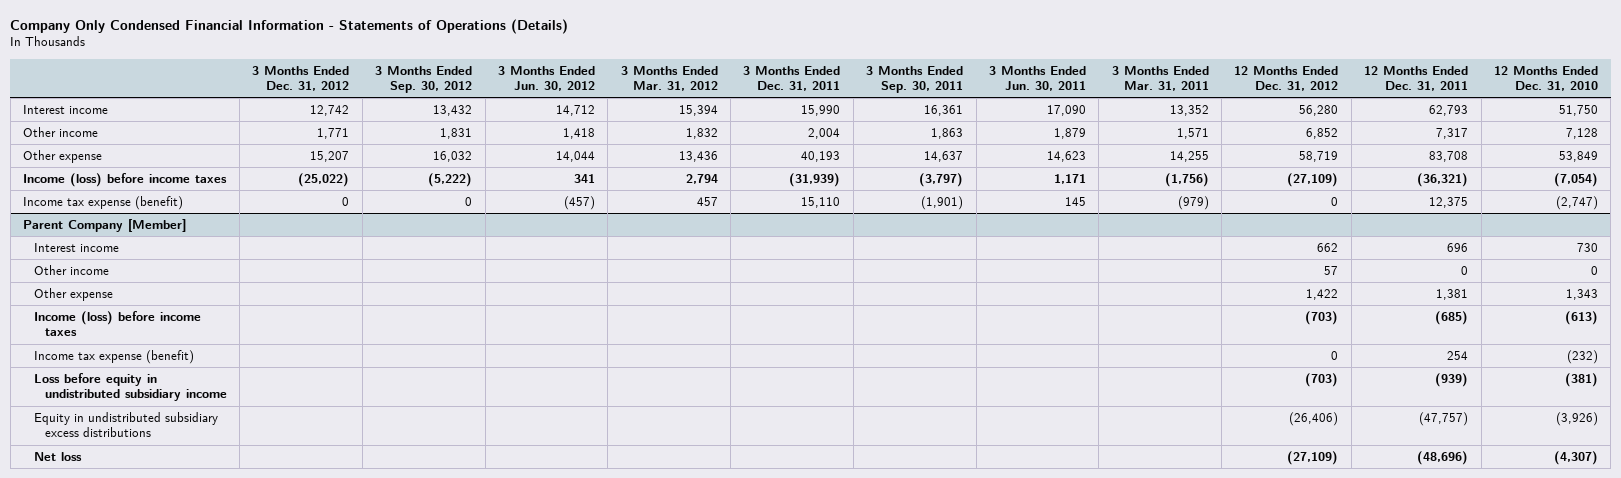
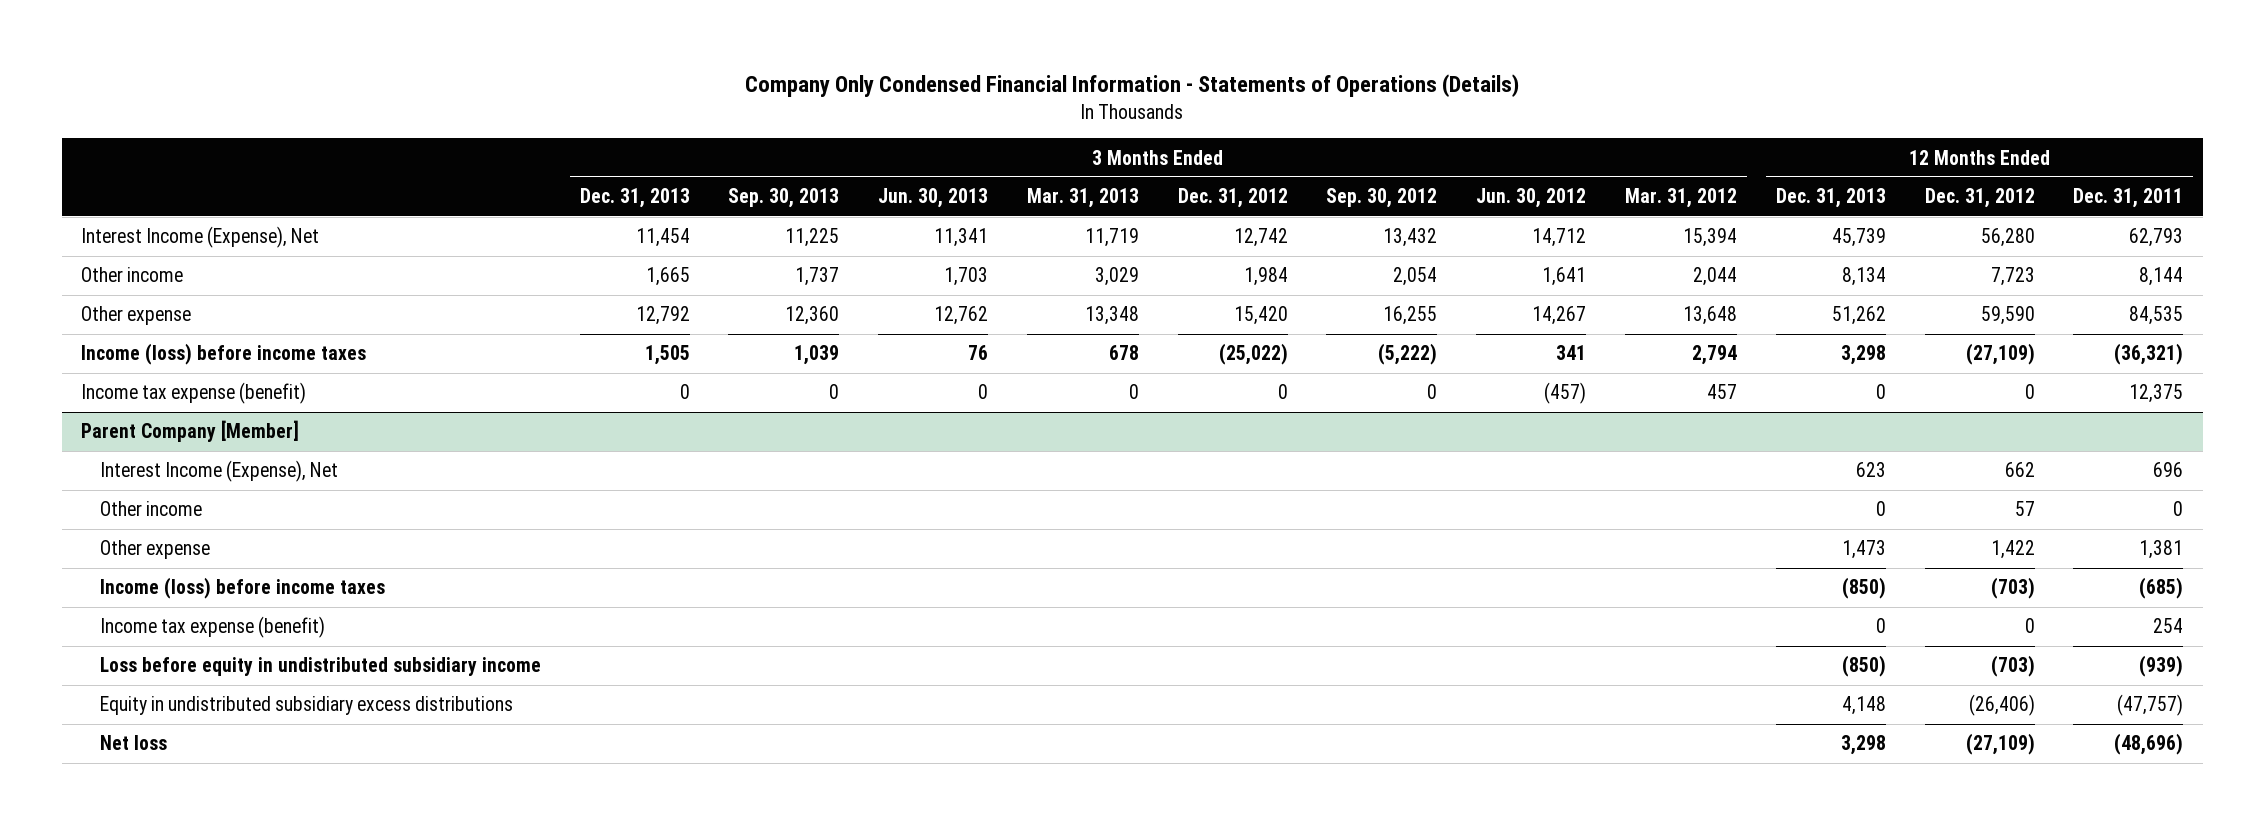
[743,65,841,91] 3 Months Ended Dec. 31, 2011 -> none
[866,65,964,93] 3 Months Ended Sep. 30, 2011 -> none
[988,65,1086,91] 3 Months Ended Jun. 30, 2011 -> none
[1111,65,1209,91] 3 Months Ended Mar. 31, 2011 -> none
[1493,65,1598,91] 12 Months Ended Dec. 31, 2010 -> none
none -> [579,188,690,209] Dec. 31, 2013
none -> [728,188,840,209] Sep. 30, 2013
none -> [878,188,989,209] Jun. 30, 2013
none -> [1026,188,1139,209] Mar. 31, 2013
none -> [1775,188,1886,209] Dec. 31, 2013
[23,104,109,114] Interest income -> [81,226,320,249] Interest Income (Expense), Net
[317,127,350,139] 1,771 -> [1243,267,1288,287] 1,984
[440,127,473,139] 1,831 -> [1393,267,1438,287] 2,054
[562,127,595,139] 1,418 -> [1542,267,1587,287] 1,641
[685,127,718,139] 1,832 -> [1693,267,1738,287] 2,044
[1306,127,1339,139] 6,852 -> [1990,267,2035,287] 7,723
[1436,127,1469,139] 7,317 -> [2139,267,2184,287] 8,144
[310,150,350,162] 15,207 -> [1233,306,1288,326] 15,420
[433,150,473,162] 16,032 -> [1383,306,1438,326] 16,255
[555,150,595,162] 14,044 -> [1532,306,1587,326] 14,267
[678,150,718,162] 13,436 -> [1683,306,1738,326] 13,648
[1299,150,1339,162] 58,719 -> [1980,306,2035,326] 59,590
[1429,150,1469,162] 83,708 -> [2129,306,2184,326] 84,535
[33,242,119,252] Interest income -> [99,460,338,483] Interest Income (Expense), Net

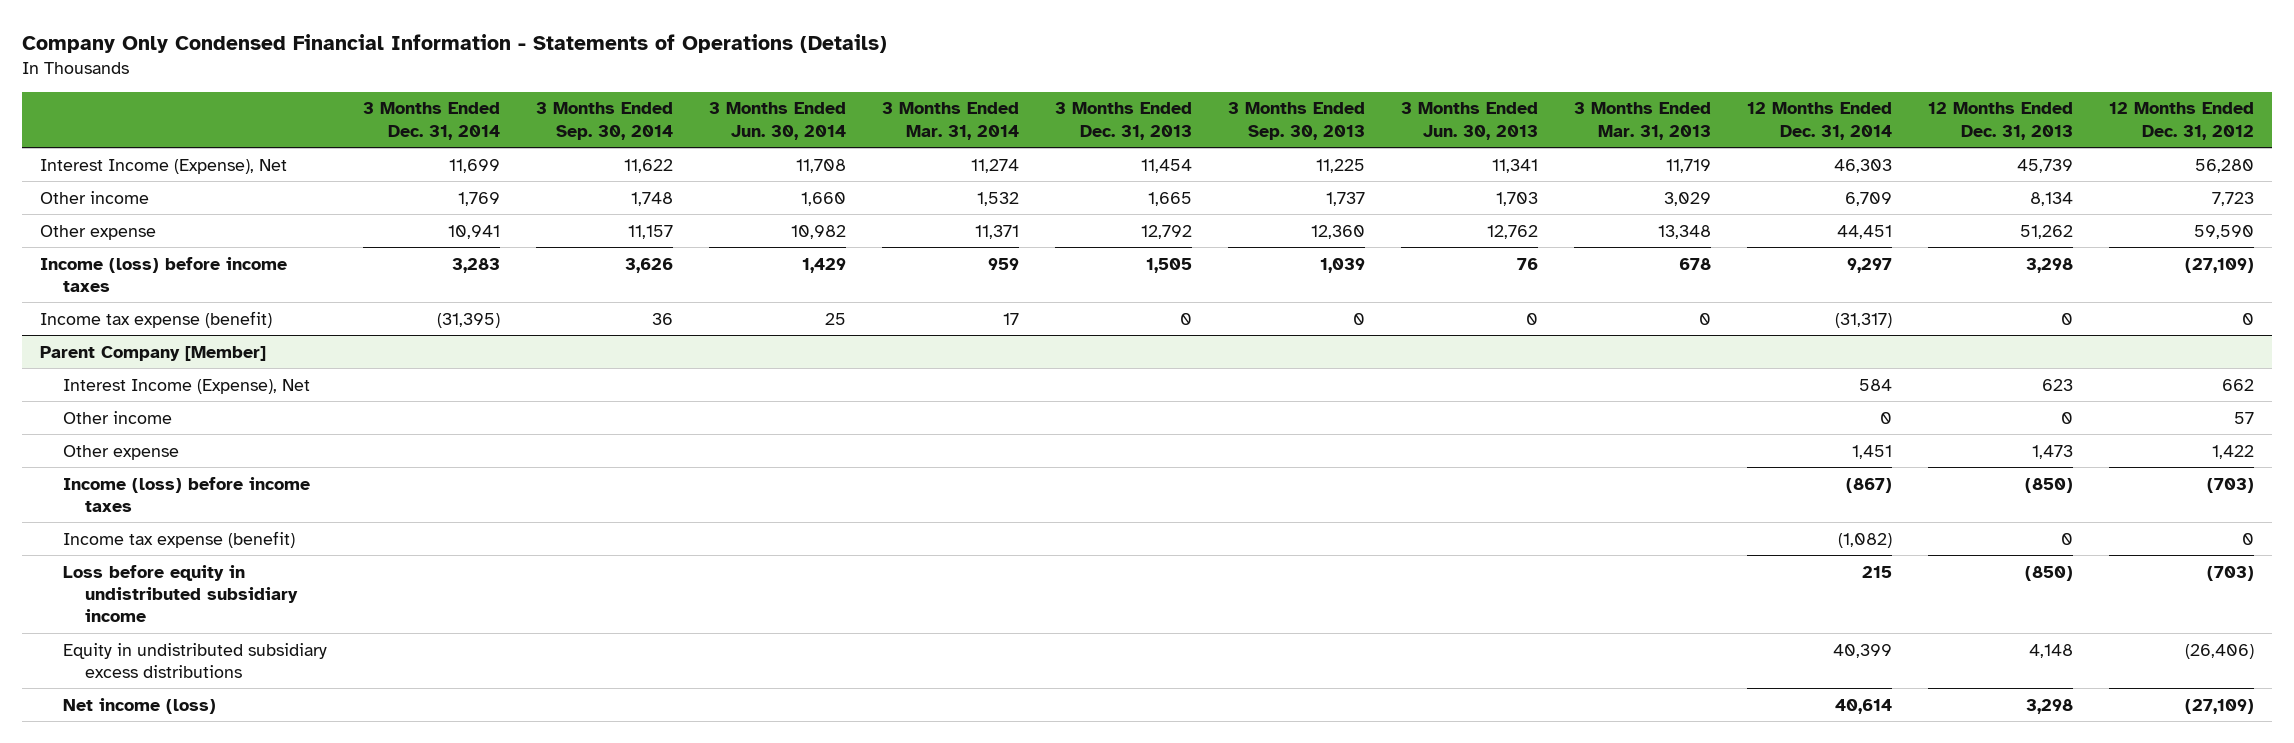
[1177,188,1288,209] Dec. 31, 2012 -> none
[1326,188,1438,209] Sep. 30, 2012 -> none
[1476,188,1587,209] Jun. 30, 2012 -> none
[1625,188,1738,209] Mar. 31, 2012 -> none
[2073,188,2184,209] Dec. 31, 2011 -> none
none -> [362,102,500,140] 3 Months Ended Dec. 31, 2014
none -> [535,102,673,140] 3 Months Ended Sep. 30, 2014
none -> [708,102,846,140] 3 Months Ended Jun. 30, 2014
none -> [881,102,1019,140] 3 Months Ended Mar. 31, 2014
none -> [1747,102,1893,140] 12 Months Ended Dec. 31, 2014
[99,735,167,751] Net loss -> [62,697,216,714] Net income (loss)

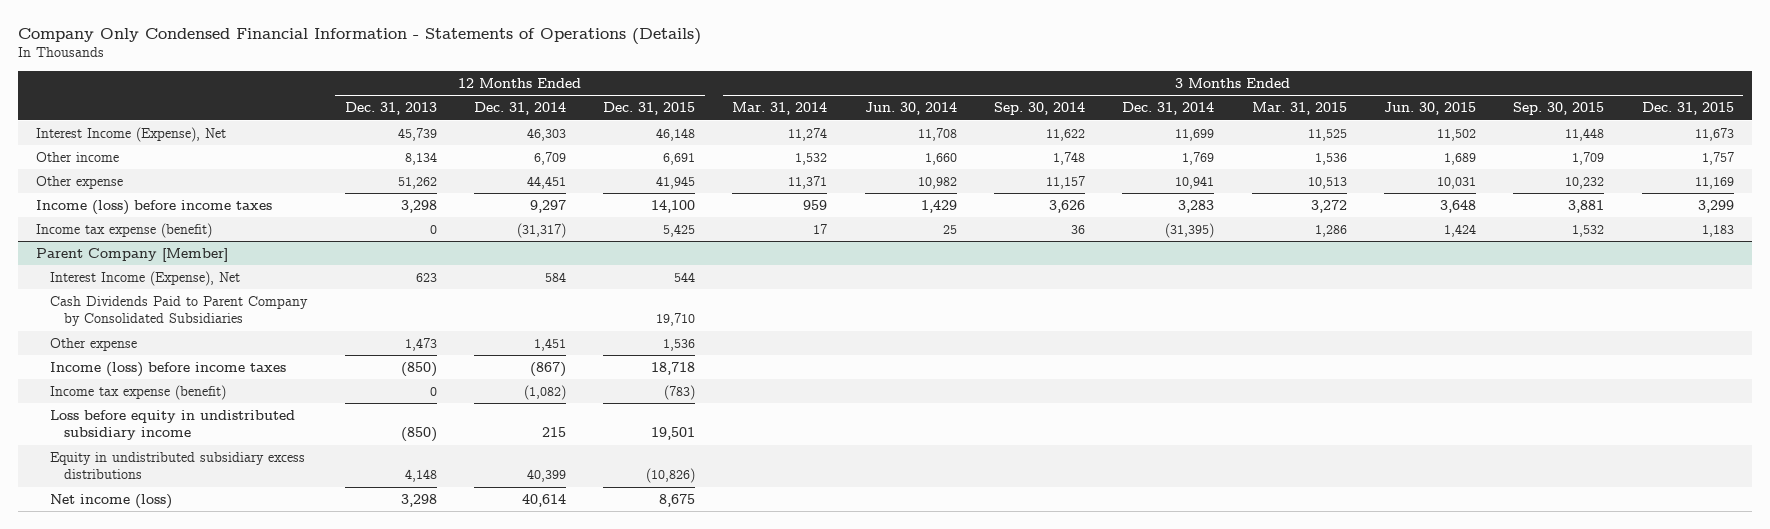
[1055,102,1193,140] 3 Months Ended Dec. 31, 2013 -> none
[1228,102,1366,140] 3 Months Ended Sep. 30, 2013 -> none
[1401,102,1539,140] 3 Months Ended Jun. 30, 2013 -> none
[1574,102,1712,140] 3 Months Ended Mar. 31, 2013 -> none
[2109,102,2255,140] 12 Months Ended Dec. 31, 2012 -> none
none -> [603,102,696,116] Dec. 31, 2015
none -> [1251,102,1347,116] Mar. 31, 2015
none -> [1384,102,1477,116] Jun. 30, 2015
none -> [1513,102,1605,116] Sep. 30, 2015
none -> [1641,102,1734,116] Dec. 31, 2015
[62,410,172,424] Other income -> none
none -> [50,295,309,327] Cash Dividends Paid to Parent Company by Consolidated Subsidiaries

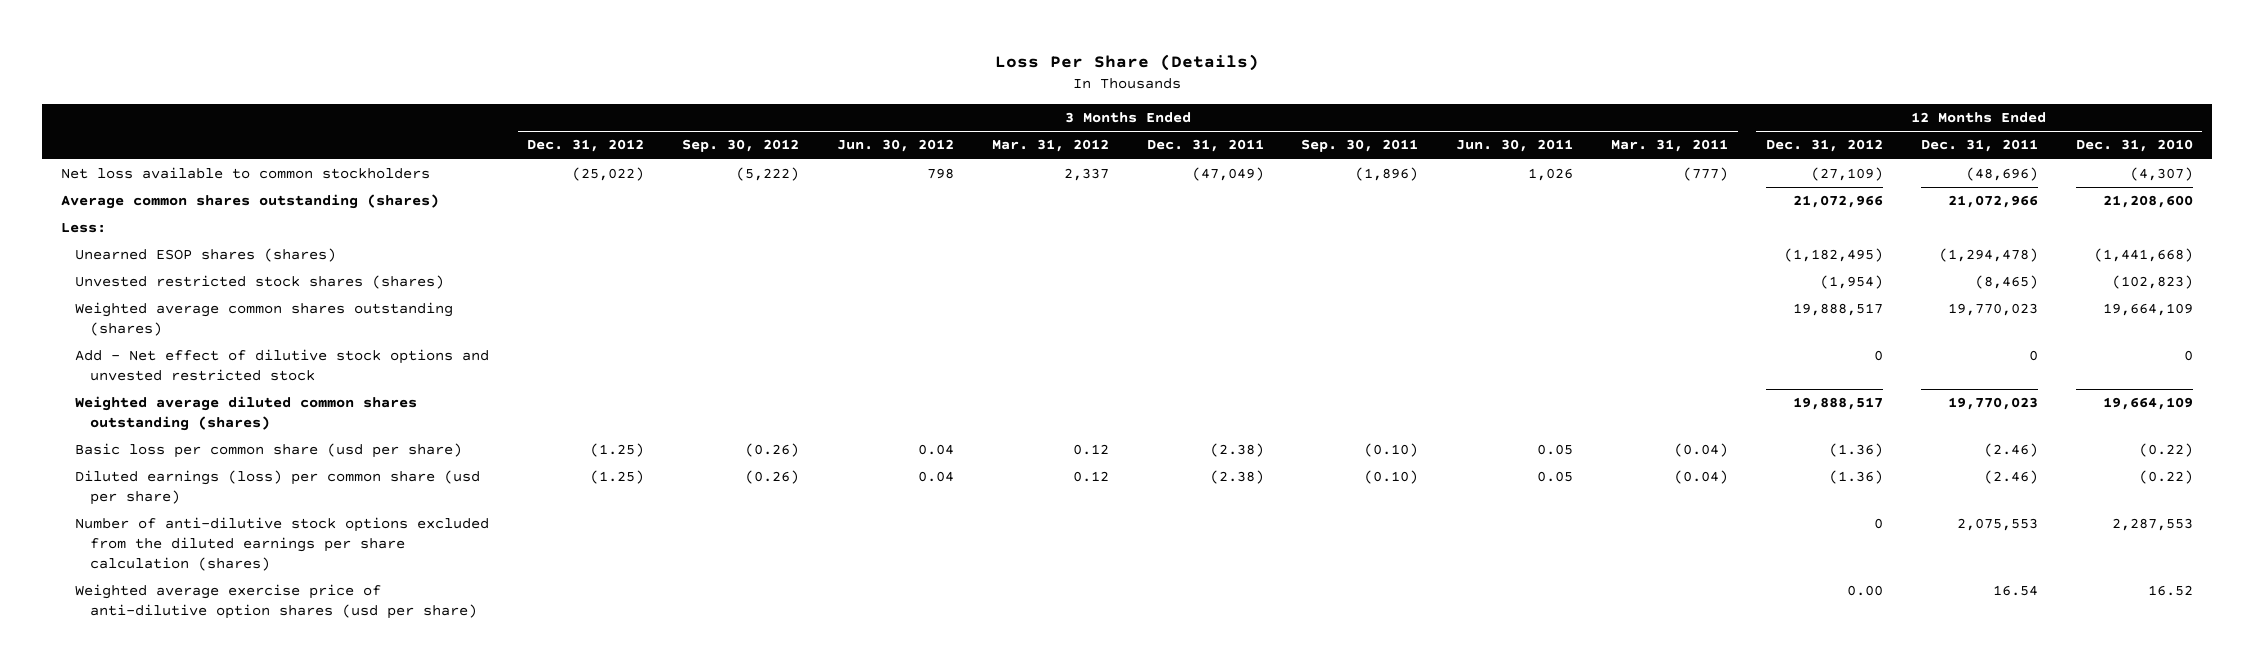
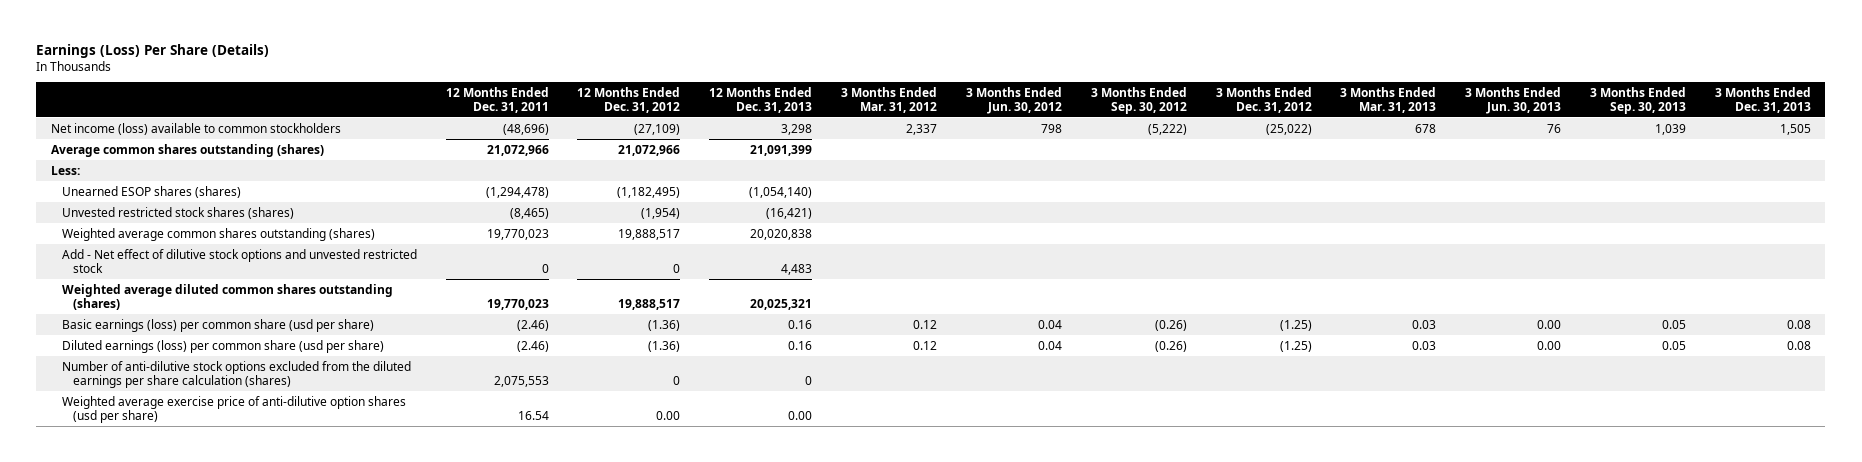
[994,53,1259,71] Loss Per Share (Details) -> [36,43,270,58] Earnings (Loss) Per Share (Details)
[1146,139,1264,153] Dec. 31, 2011 -> none
[1301,139,1419,153] Sep. 30, 2011 -> none
[1456,139,1574,153] Jun. 30, 2011 -> none
[1611,139,1729,153] Mar. 31, 2011 -> none
[2075,139,2193,153] Dec. 31, 2010 -> none
none -> [709,86,813,113] 12 Months Ended Dec. 31, 2013
none -> [1340,86,1437,113] 3 Months Ended Mar. 31, 2013
none -> [1465,86,1562,114] 3 Months Ended Jun. 30, 2013
none -> [1590,86,1687,114] 3 Months Ended Sep. 30, 2013
none -> [1714,86,1811,113] 3 Months Ended Dec. 31, 2013
[61,167,431,180] Net loss available to common stockholders -> [50,122,341,135] Net income (loss) available to common stockholders
[75,443,463,459] Basic loss per common share (usd per share) -> [61,318,374,332] Basic earnings (loss) per common share (usd per share)

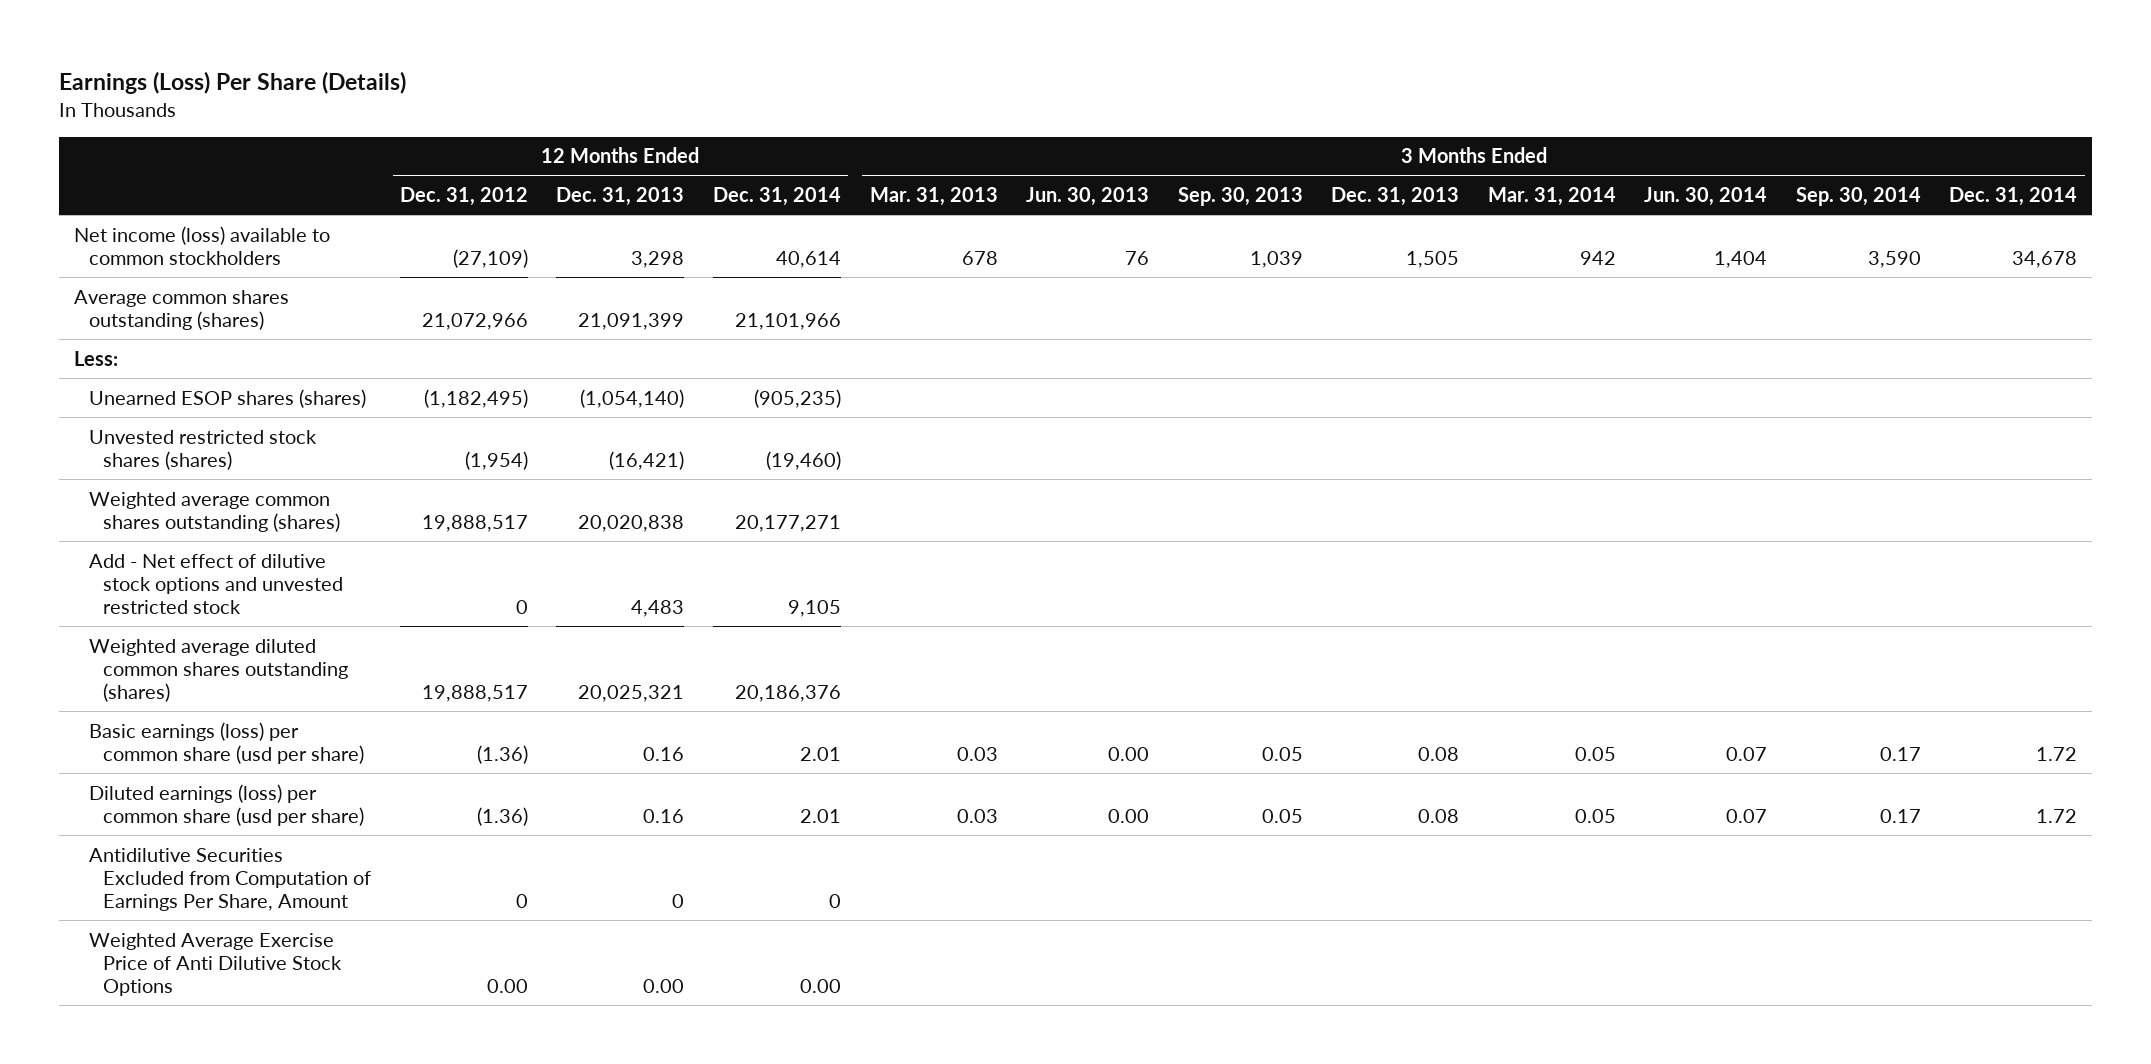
[445,86,549,113] 12 Months Ended Dec. 31, 2011 -> none
[841,86,938,113] 3 Months Ended Mar. 31, 2012 -> none
[965,86,1062,114] 3 Months Ended Jun. 30, 2012 -> none
[1090,86,1187,114] 3 Months Ended Sep. 30, 2012 -> none
[1215,86,1312,113] 3 Months Ended Dec. 31, 2012 -> none
none -> [712,187,841,207] Dec. 31, 2014
none -> [1487,187,1616,207] Mar. 31, 2014
none -> [1644,187,1768,207] Jun. 30, 2014
none -> [1795,187,1921,207] Sep. 30, 2014
none -> [1949,187,2078,207] Dec. 31, 2014
[61,360,411,388] Number of anti-dilutive stock options excluded from the diluted earnings per share calculation (shares) -> [88,847,372,911] Antidilutive Securities Excluded from Computation of Earnings Per Share, Amount
[61,395,406,423] Weighted average exercise price of anti-dilutive option shares (usd per share) -> [88,932,343,996] Weighted Average Exercise Price of Anti Dilutive Stock Options

